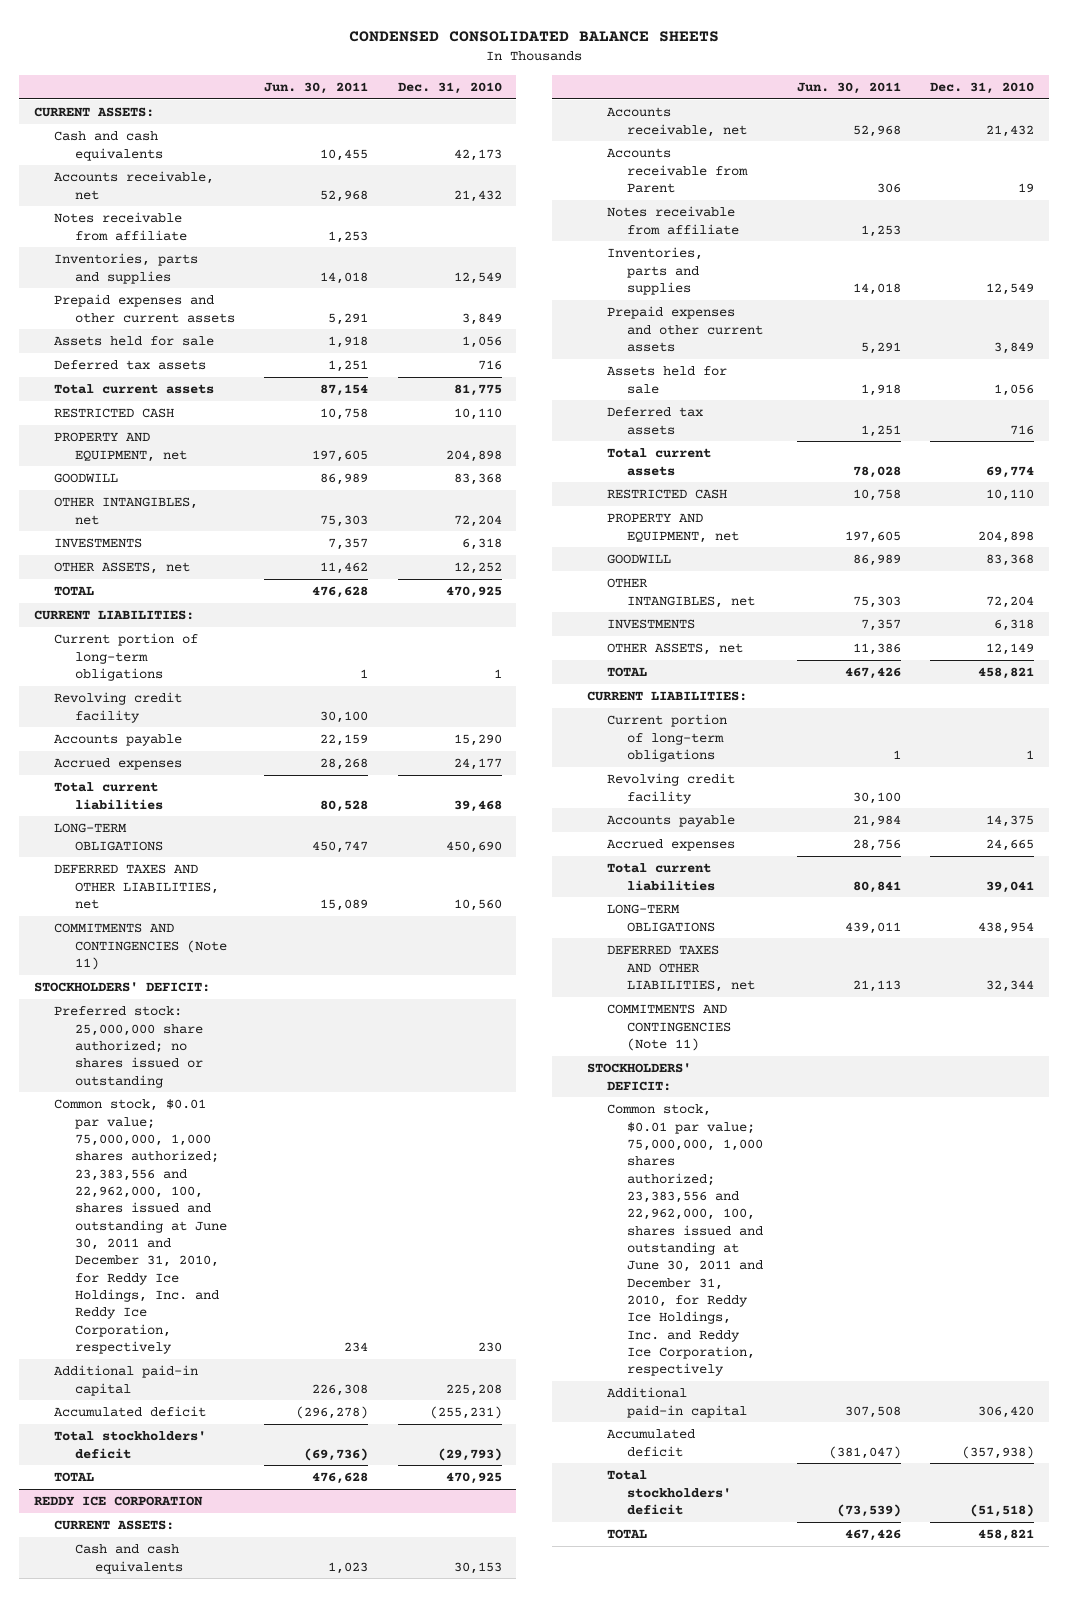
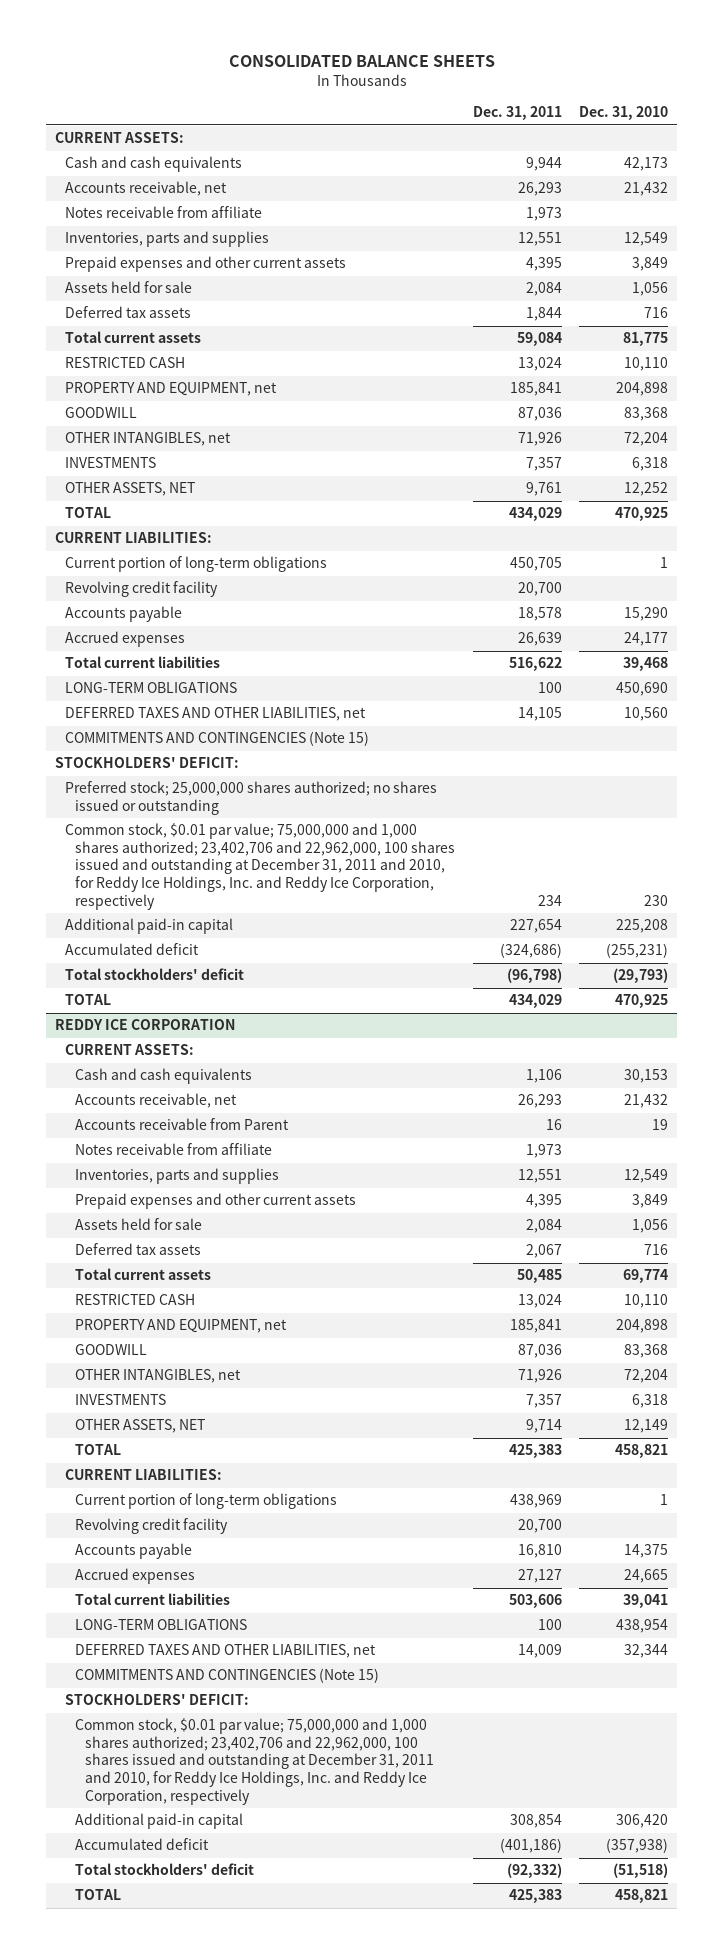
[349,31,720,43] CONDENSED CONSOLIDATED BALANCE SHEETS -> [228,55,495,68] CONSOLIDATED BALANCE SHEETS
[264,81,369,94] Jun. 30, 2011 -> none
none -> [472,106,562,121] Dec. 31, 2011
[54,562,191,575] OTHER ASSETS, net -> [64,482,195,497] OTHER ASSETS, NET
[54,923,227,970] COMMITMENTS AND CONTINGENCIES (Note 11) -> [64,731,369,747] COMMITMENTS AND CONTINGENCIES (Note 15)
[54,1006,203,1088] Preferred stock: 25,000,000 share authorized; no shares issued or outstanding -> [64,781,437,815] Preferred stock; 25,000,000 shares authorized; no shares issued or outstanding
[54,1099,227,1355] Common stock, $0.01 par value; 75,000,000, 1,000 shares authorized; 23,383,556 and 22,962,000, 100, shares issued and outstanding at June 30, 2011 and December 31, 2010, for Reddy Ice Holdings, Inc. and Reddy Ice Corporation, respectively -> [64,823,456,910] Common stock, $0.01 par value; 75,000,000 and 1,000 shares authorized; 23,402,706 and 22,962,000, 100 shares issued and outstanding at December 31, 2011 and 2010, for Reddy Ice Holdings, Inc. and Reddy Ice Corporation, respectively
[607,643,744,656] OTHER ASSETS, net -> [75,1419,206,1434] OTHER ASSETS, NET
[607,1004,732,1051] COMMITMENTS AND CONTINGENCIES (Note 11) -> [75,1668,380,1684] COMMITMENTS AND CONTINGENCIES (Note 15)
[607,1104,764,1377] Common stock, $0.01 par value; 75,000,000, 1,000 shares authorized; 23,383,556 and 22,962,000, 100, shares issued and outstanding at June 30, 2011 and December 31, 2010, for Reddy Ice Holdings, Inc. and Reddy Ice Corporation, respectively -> [75,1718,435,1805] Common stock, $0.01 par value; 75,000,000 and 1,000 shares authorized; 23,402,706 and 22,962,000, 100 shares issued and outstanding at December 31, 2011 and 2010, for Reddy Ice Holdings, Inc. and Reddy Ice Corporation, respectively

